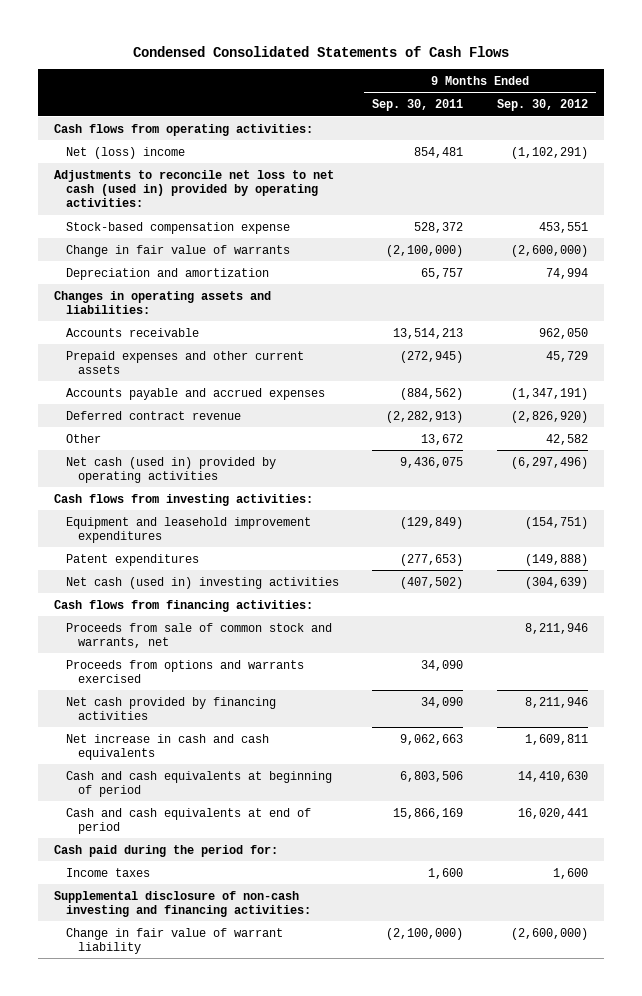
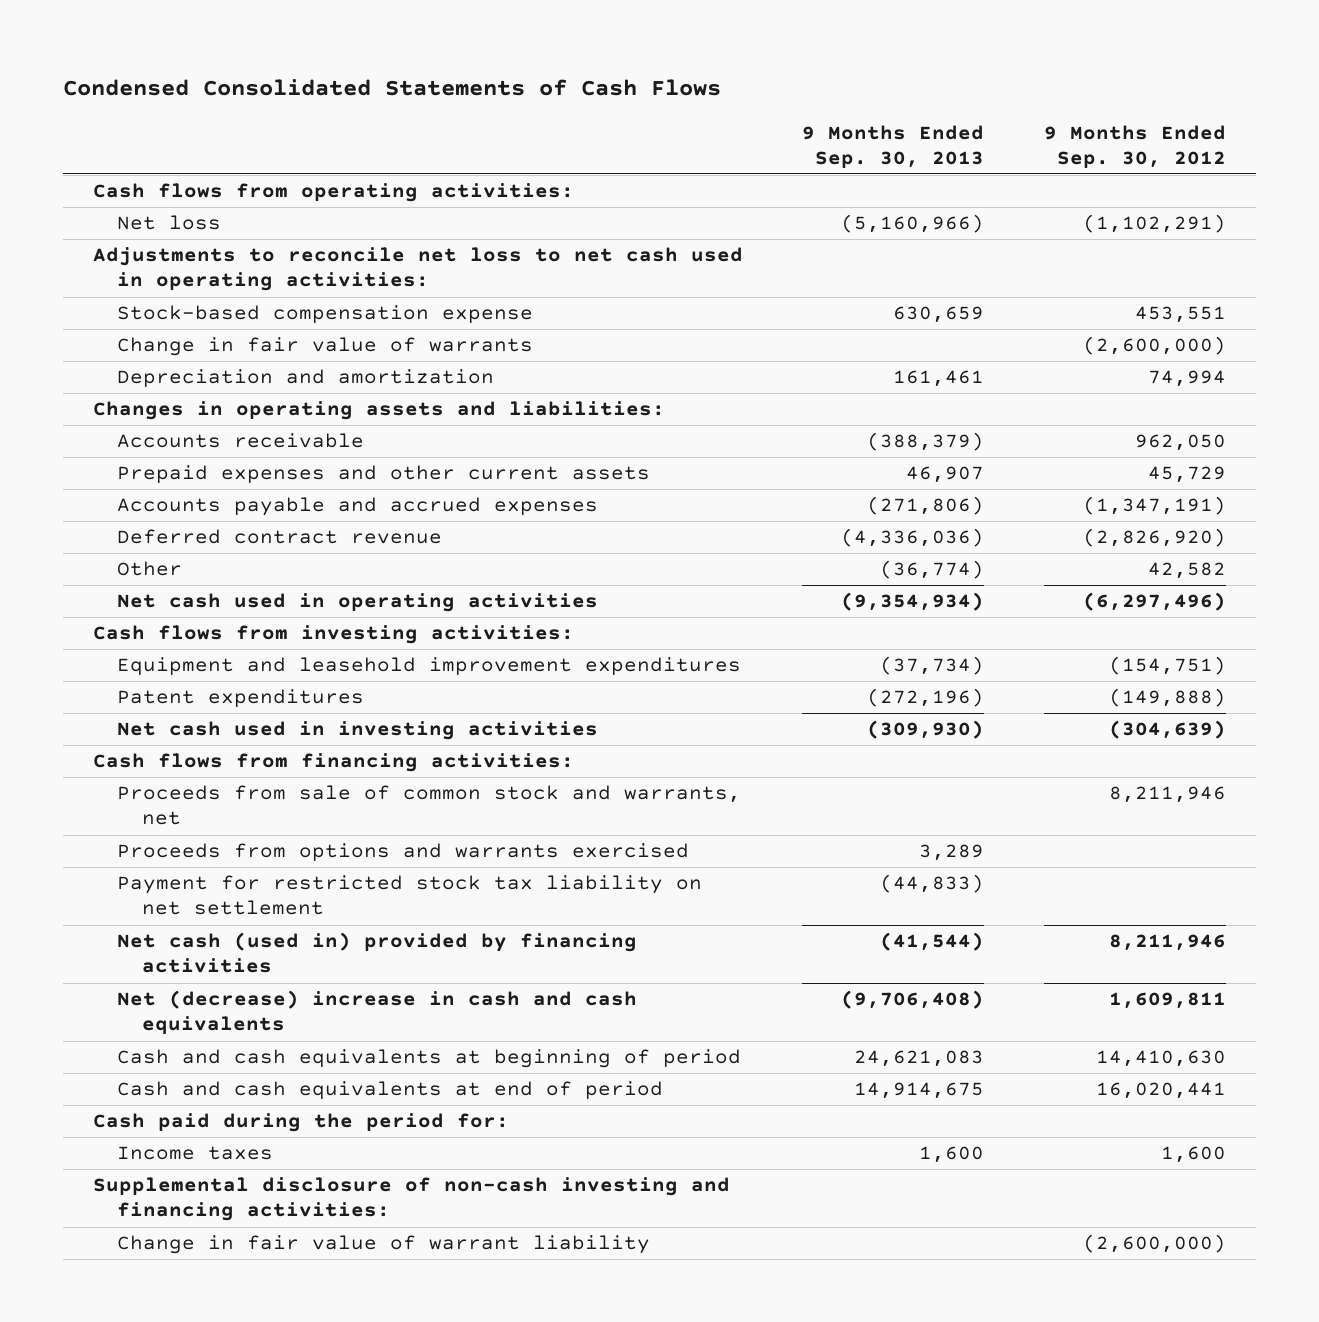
[372,98,464,111] Sep. 30, 2011 -> none
none -> [802,124,985,168] 9 Months Ended Sep. 30, 2013
[65,146,185,159] Net (loss) income -> [117,215,222,231] Net loss
[54,169,335,207] Adjustments to reconcile net loss to net cash (used in) provided by operating activities: -> [92,247,743,292] Adjustments to reconcile net loss to net cash used in operating activities:
[65,456,276,483] Net cash (used in) provided by operating activities -> [117,593,599,613] Net cash used in operating activities
[65,576,339,589] Net cash (used in) investing activities -> [117,721,599,741] Net cash used in investing activities
none -> [117,875,703,916] Payment for restricted stock tax liability on net settlement
[65,696,276,720] Net cash provided by financing activities -> [117,932,638,974] Net cash (used in) provided by financing activities
[65,733,269,760] Net increase in cash and cash equivalents -> [117,990,638,1035] Net (decrease) increase in cash and cash equivalents

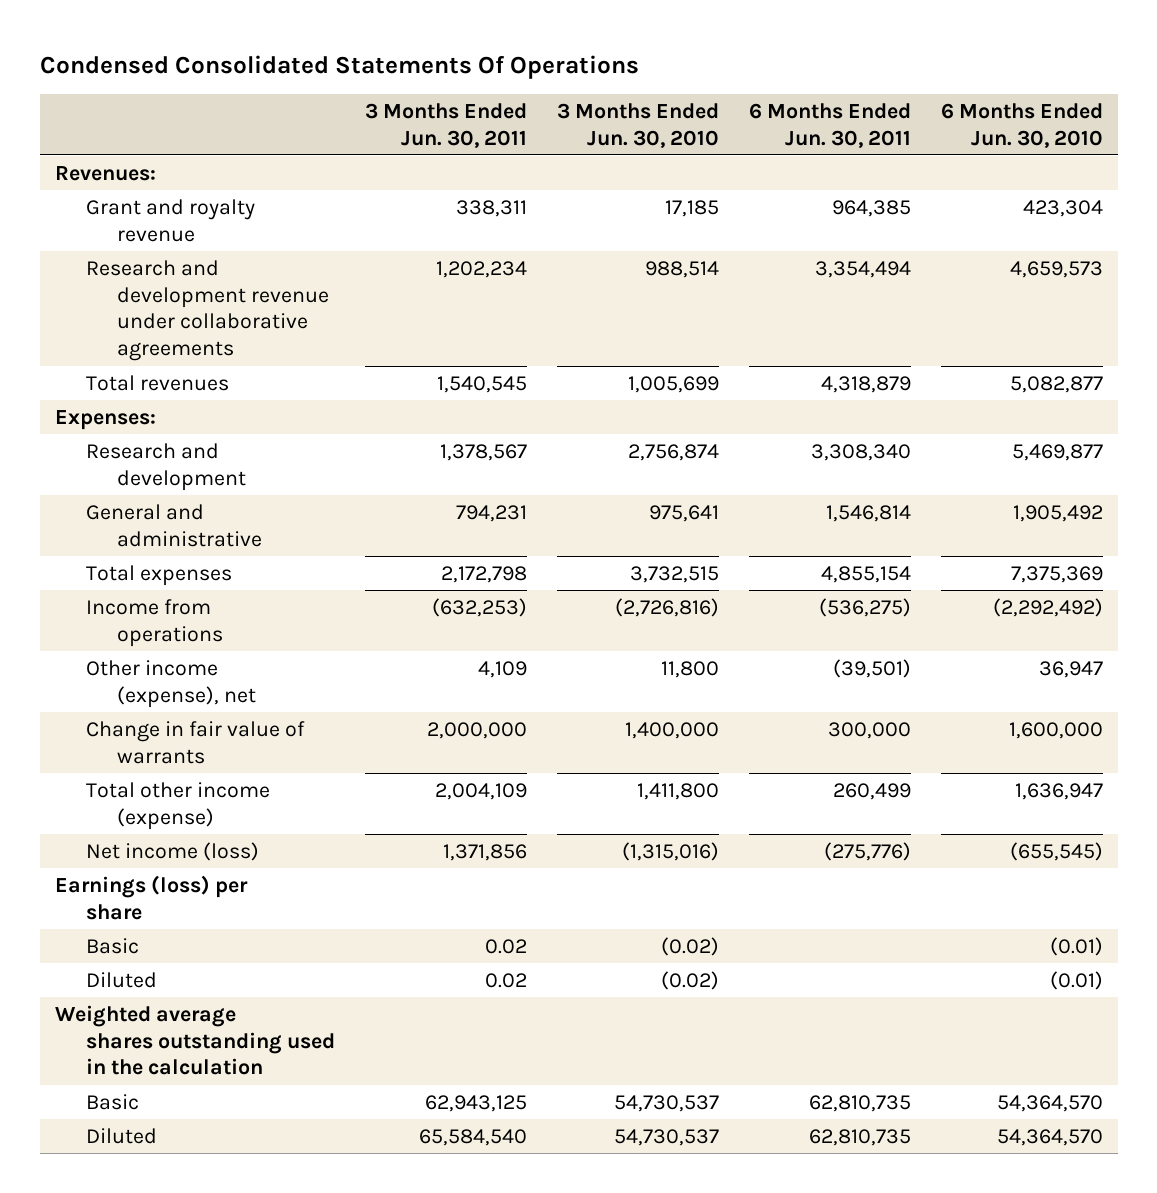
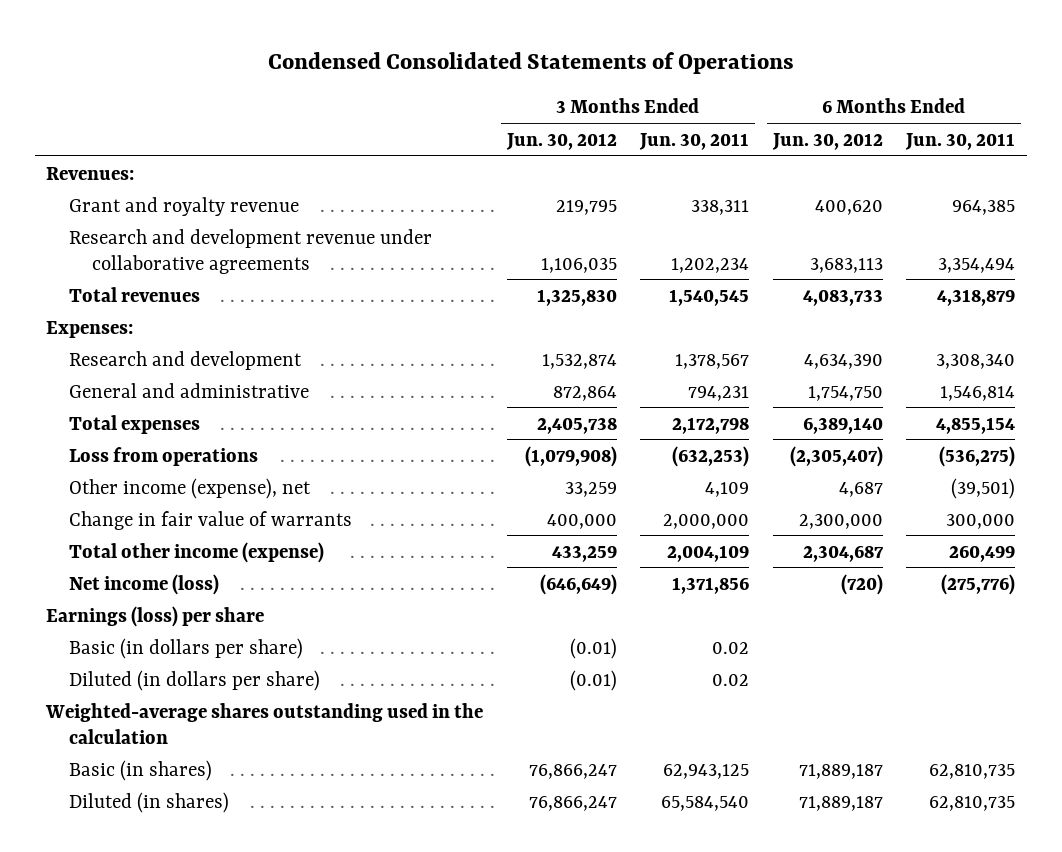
[39,54,639,79] Condensed Consolidated Statements Of Operations -> [267,51,794,74] Condensed Consolidated Statements of Operations
[556,102,719,148] 3 Months Ended Jun. 30, 2010 -> none
[940,102,1103,148] 6 Months Ended Jun. 30, 2010 -> none
none -> [505,132,617,150] Jun. 30, 2012
none -> [771,132,883,150] Jun. 30, 2012
[85,598,223,647] Income from operations -> [69,446,259,466] Loss from operations
[85,937,139,954] Basic -> [69,637,304,659] Basic (in dollars per share)
[85,971,157,988] Diluted -> [69,669,321,691] Diluted (in dollars per share)
[54,1004,335,1076] Weighted average shares outstanding used in the calculation -> [45,702,484,744] Weighted-average shares outstanding used in the calculation
[85,1093,139,1110] Basic -> [69,759,213,781] Basic (in shares)
[85,1127,157,1144] Diluted -> [69,791,230,813] Diluted (in shares)

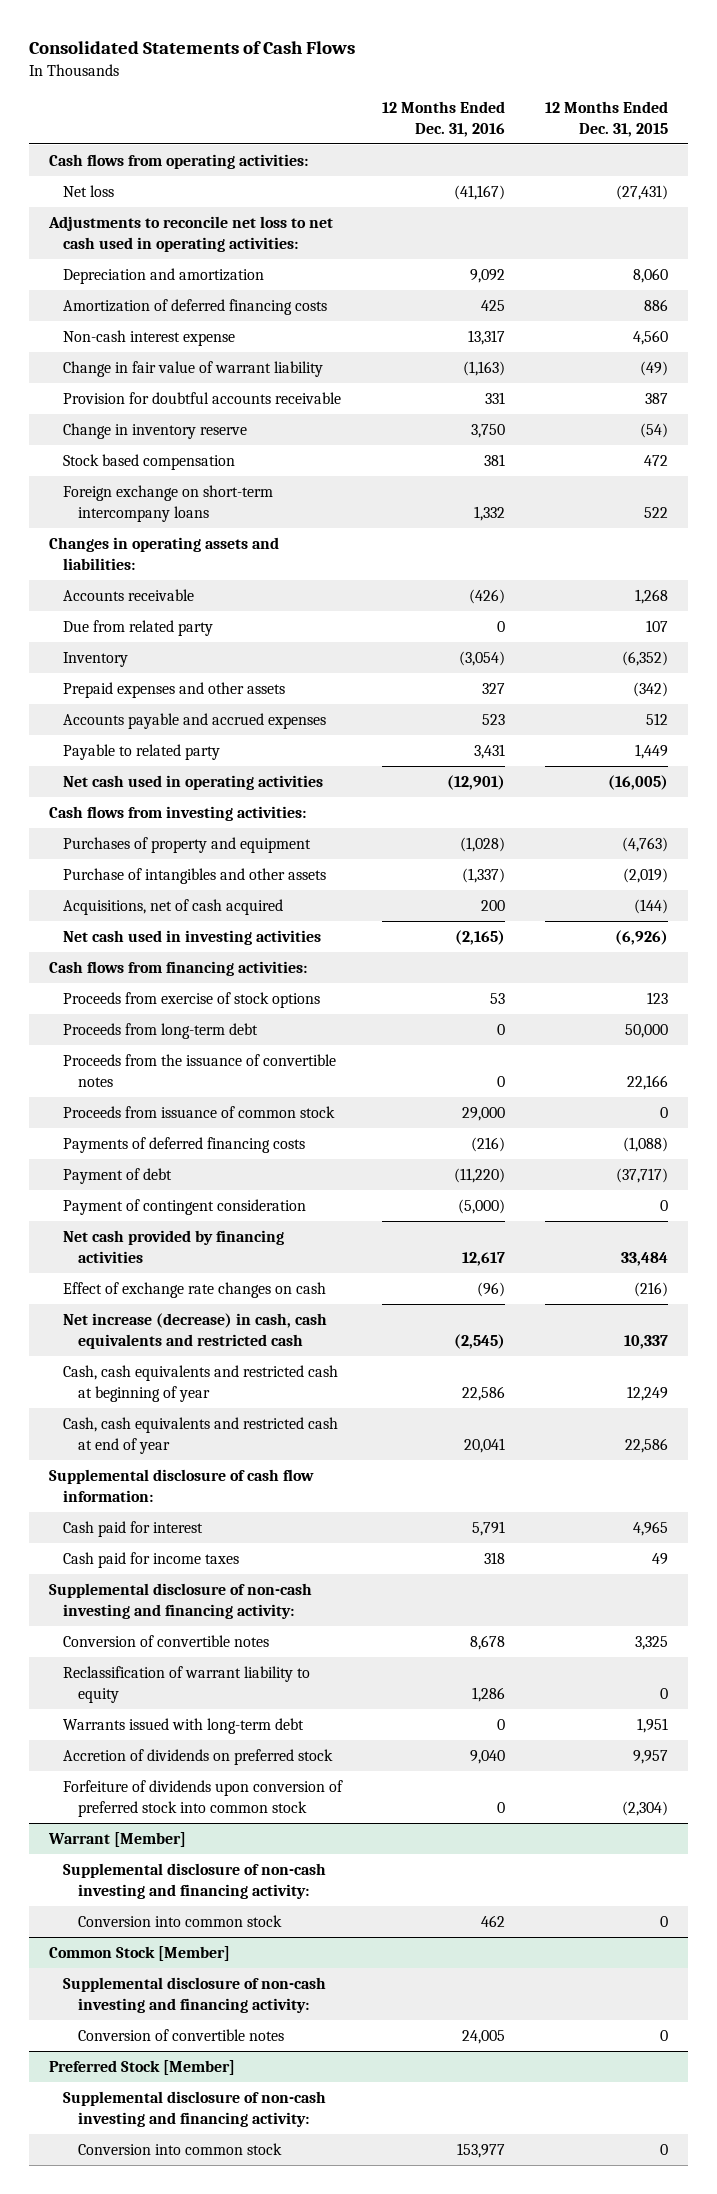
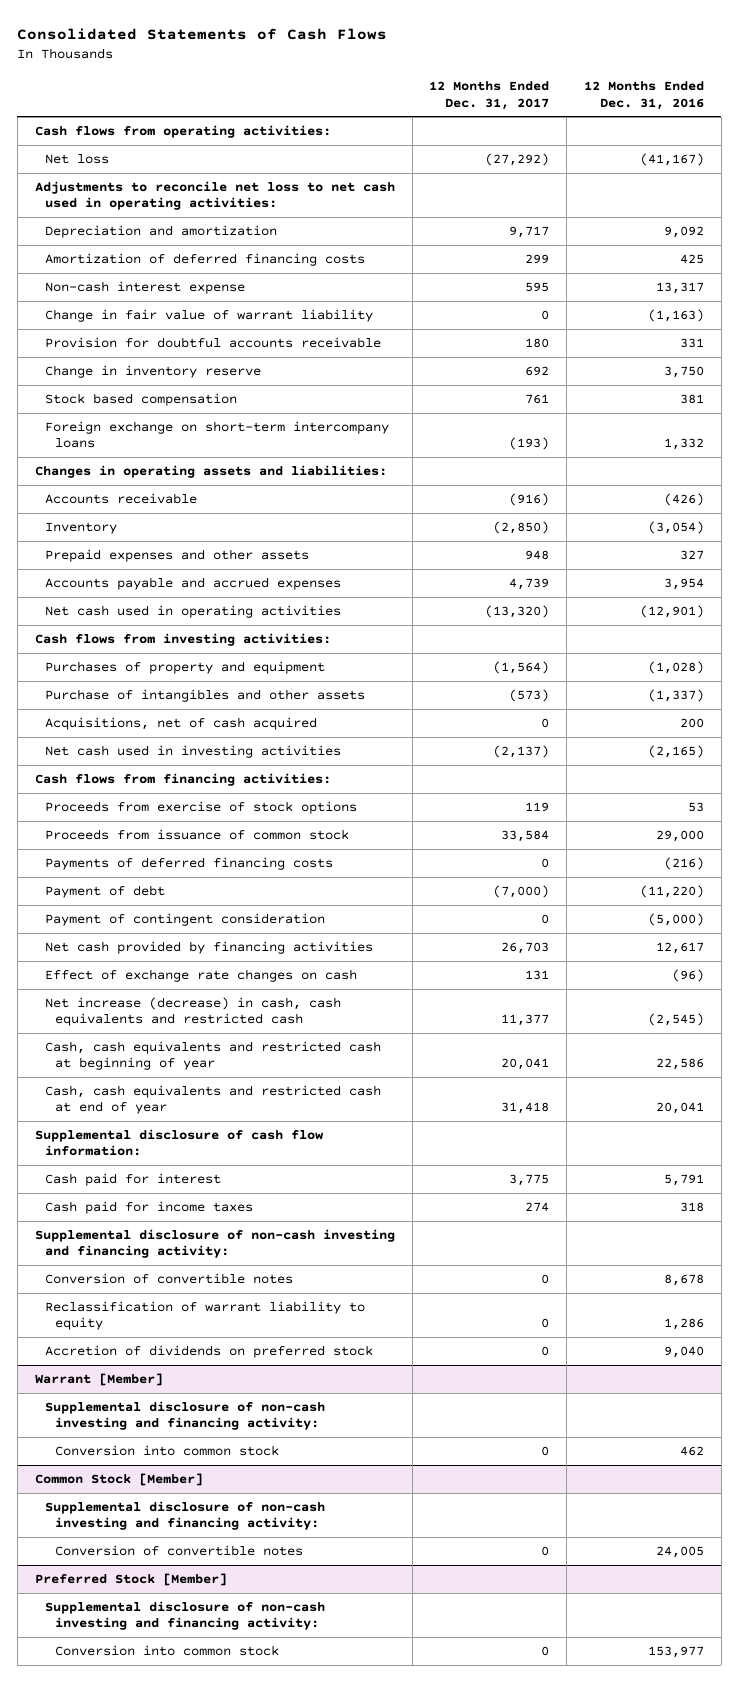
[545,101,669,137] 12 Months Ended Dec. 31, 2015 -> none
none -> [429,81,550,110] 12 Months Ended Dec. 31, 2017
[63,620,214,637] Due from related party -> none
[63,744,221,761] Payable to related party -> none
[482,714,506,726] 523 -> [663,577,704,590] 3,954
[63,1023,259,1040] Proceeds from long-term debt -> none
[63,1054,337,1087] Proceeds from the issuance of convertible notes -> none
[63,1718,305,1735] Warrants issued with long-term debt -> none
[63,1780,344,1817] Forfeiture of dividends upon conversion of preferred stock into common stock -> none

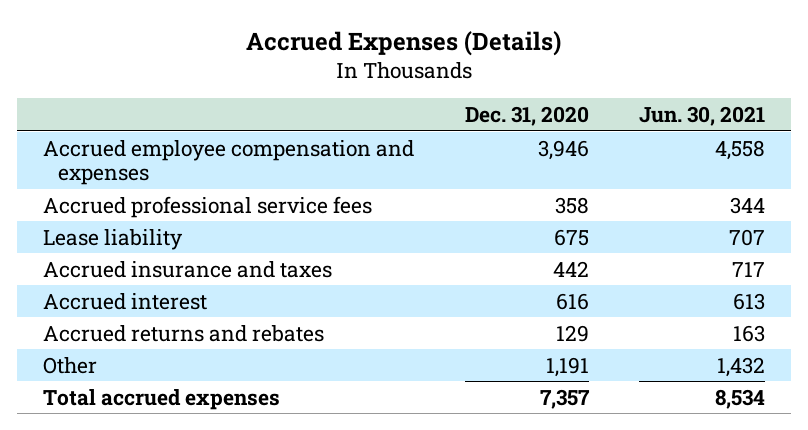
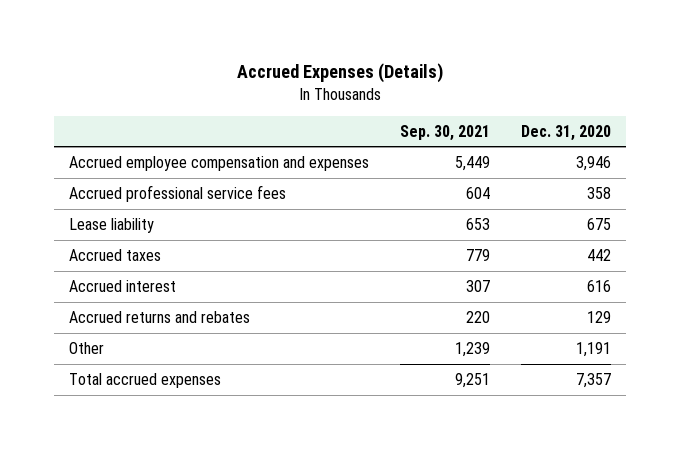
[639,106,766,127] Jun. 30, 2021 -> none
none -> [399,124,490,141] Sep. 30, 2021
[42,260,332,278] Accrued insurance and taxes -> [69,249,162,262] Accrued taxes

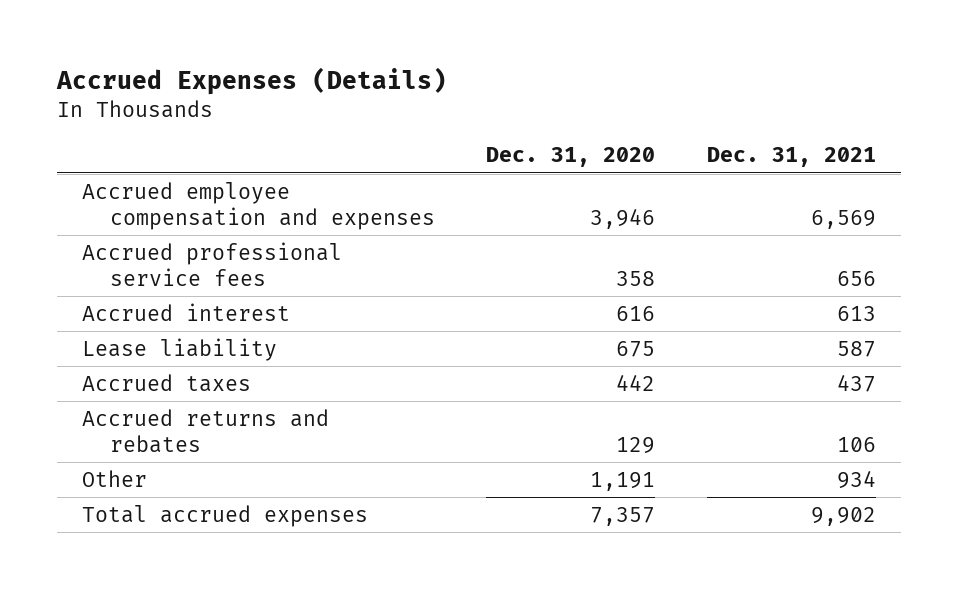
[399,124,490,141] Sep. 30, 2021 -> none
none -> [706,147,876,168] Dec. 31, 2021
[69,280,177,293] Accrued interest -> [82,302,291,321] Accrued interest

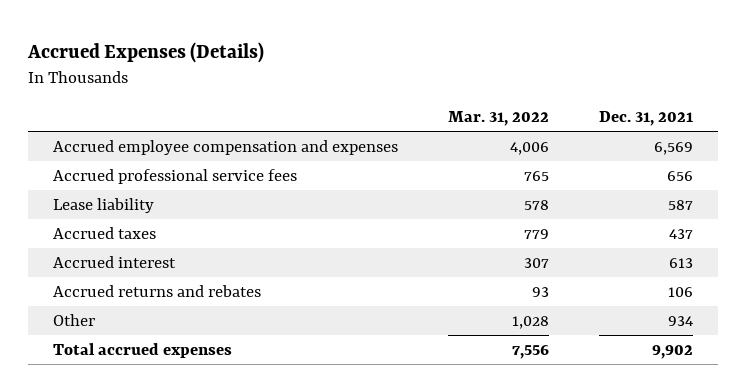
[486,147,656,168] Dec. 31, 2020 -> none
none -> [447,111,549,127] Mar. 31, 2022
[82,302,291,321] Accrued interest -> [53,256,177,269] Accrued interest

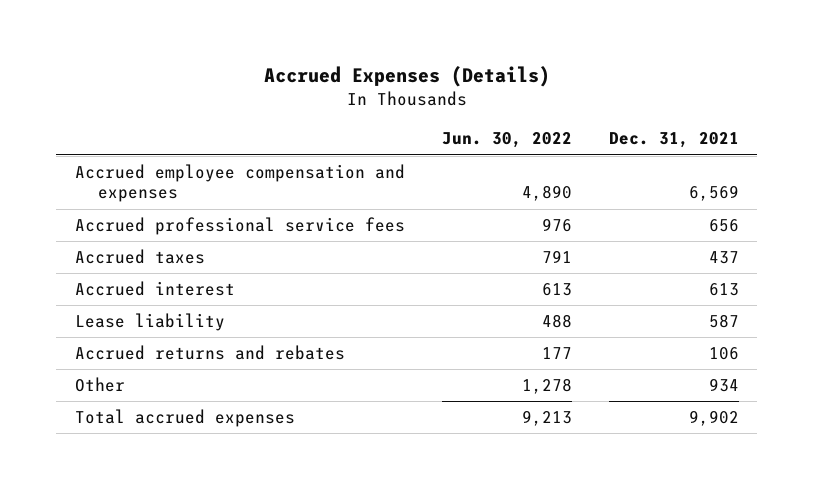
[447,111,549,127] Mar. 31, 2022 -> none
none -> [441,132,572,149] Jun. 30, 2022
[53,198,155,214] Lease liability -> [74,313,225,332] Lease liability

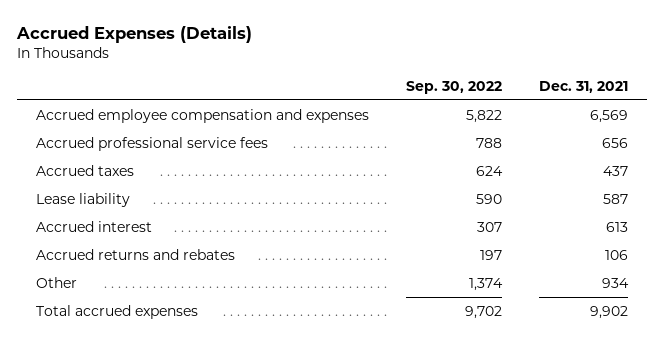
[441,132,572,149] Jun. 30, 2022 -> none
none -> [406,81,503,95] Sep. 30, 2022
[74,281,235,297] Accrued interest -> [35,220,152,232] Accrued interest

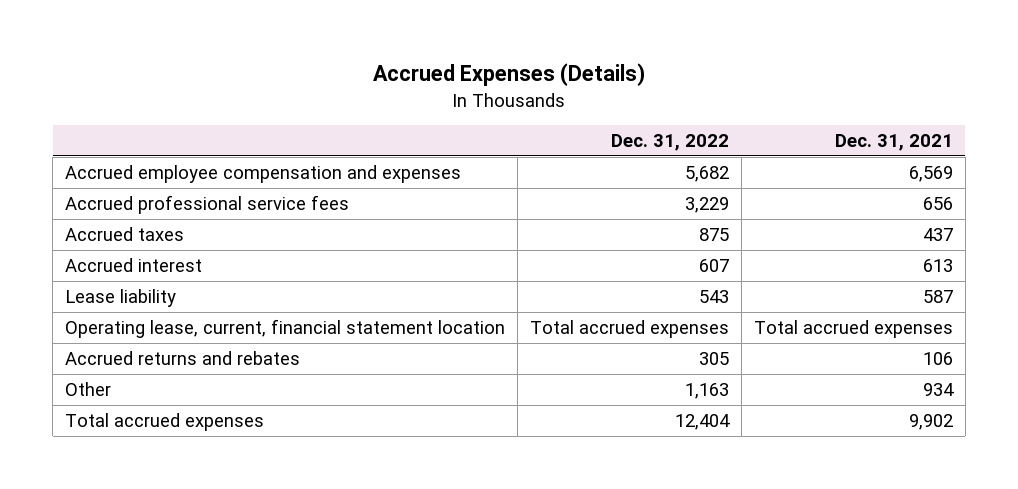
[406,81,503,95] Sep. 30, 2022 -> none
none -> [610,134,729,152] Dec. 31, 2022
[35,192,130,207] Lease liability -> [65,288,177,307] Lease liability
none -> [65,318,506,338] Operating lease, current, financial statement location

